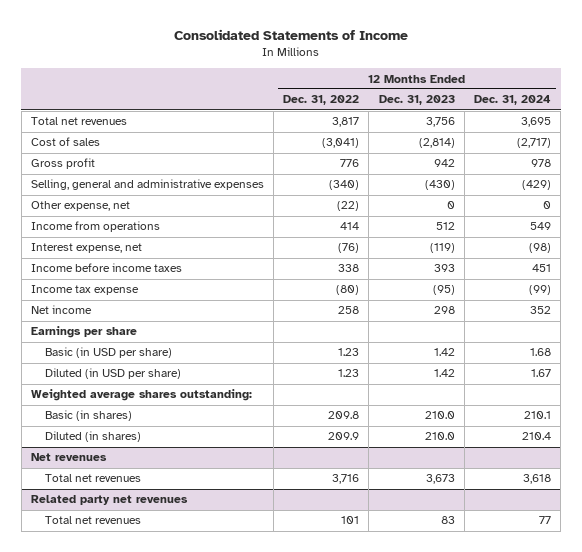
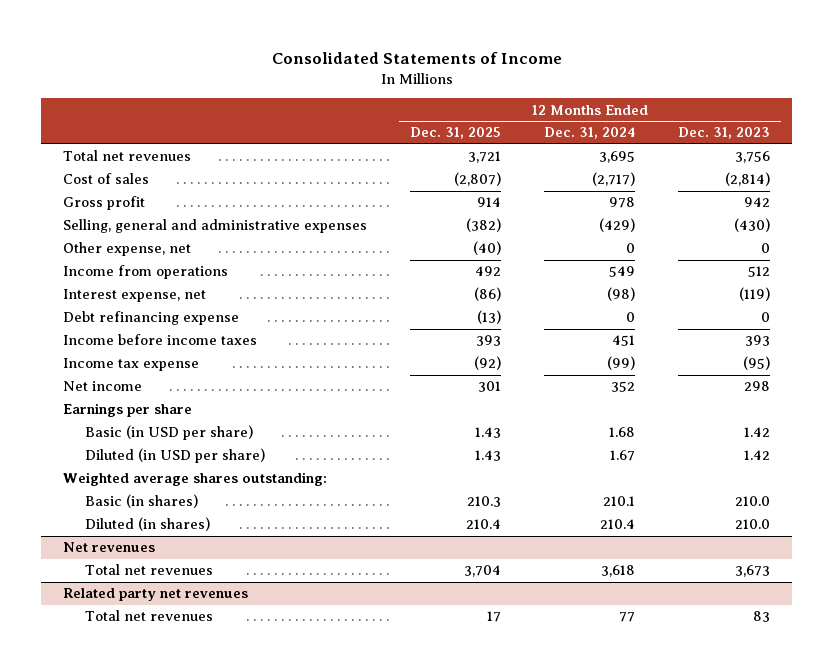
[283,95,360,106] Dec. 31, 2022 -> none
none -> [410,127,502,140] Dec. 31, 2025
none -> [63,311,240,326] Debt refinancing expense

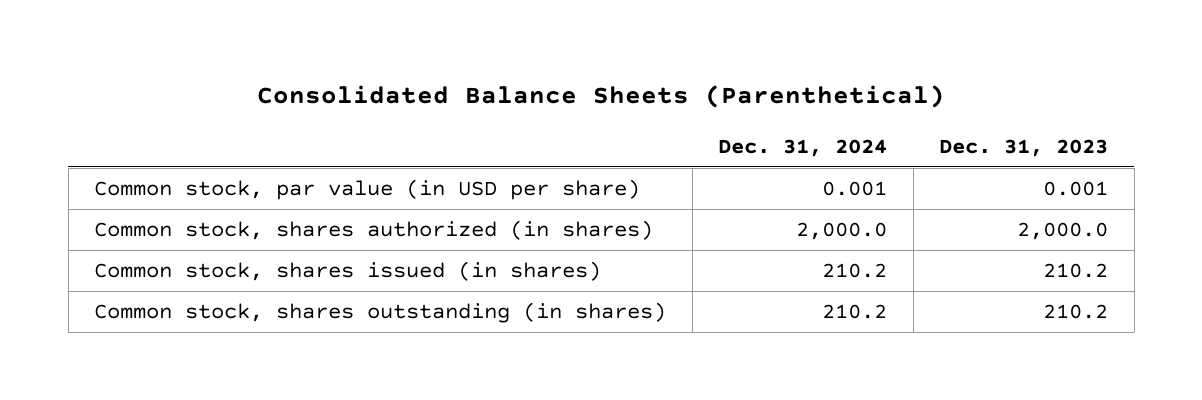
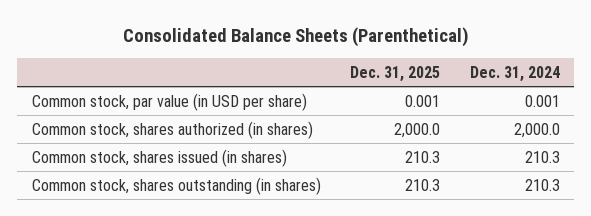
[939,139,1109,158] Dec. 31, 2023 -> none
none -> [350,66,441,83] Dec. 31, 2025
[822,263,888,279] 210.2 -> [524,150,560,163] 210.3
[822,304,888,320] 210.2 -> [524,178,560,191] 210.3

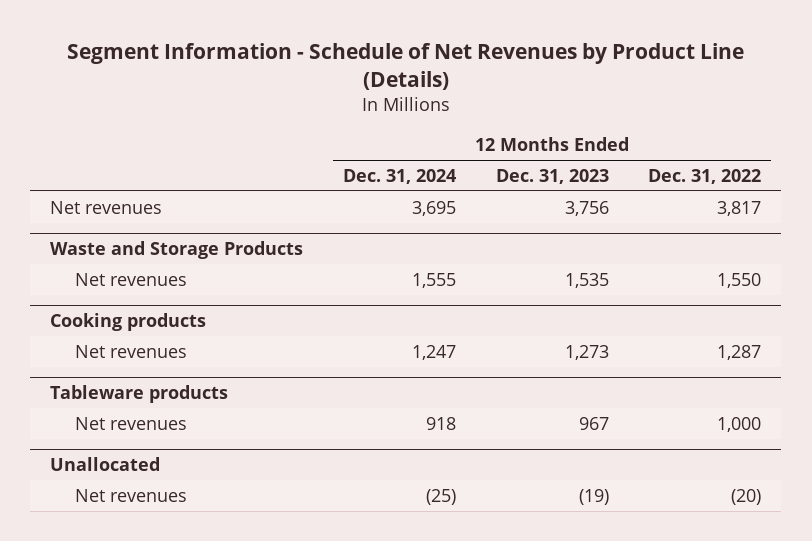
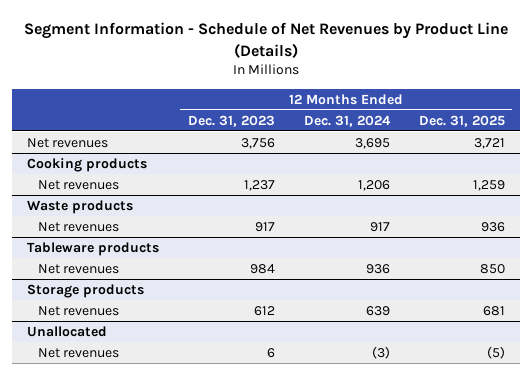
[648,168,762,184] Dec. 31, 2022 -> none
none -> [419,114,506,127] Dec. 31, 2025
[50,241,304,260] Waste and Storage Products -> none
[75,272,188,286] Net revenues -> none
[411,344,456,360] 1,247 -> [357,180,390,192] 1,206
[564,344,609,360] 1,273 -> [243,180,275,192] 1,237
none -> [26,200,133,215] Waste products
none -> [37,222,119,233] Net revenues
[425,416,456,430] 918 -> [365,264,390,275] 936
[578,416,609,430] 967 -> [249,264,275,275] 984
none -> [26,284,144,299] Storage products
none -> [37,306,119,317] Net revenues
[425,488,456,505] (25) -> [371,346,390,360] (3)
[578,488,609,505] (19) -> [266,348,275,359] 6

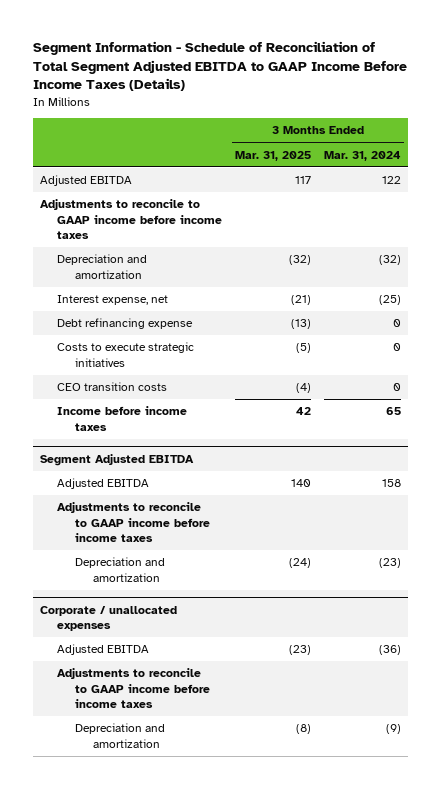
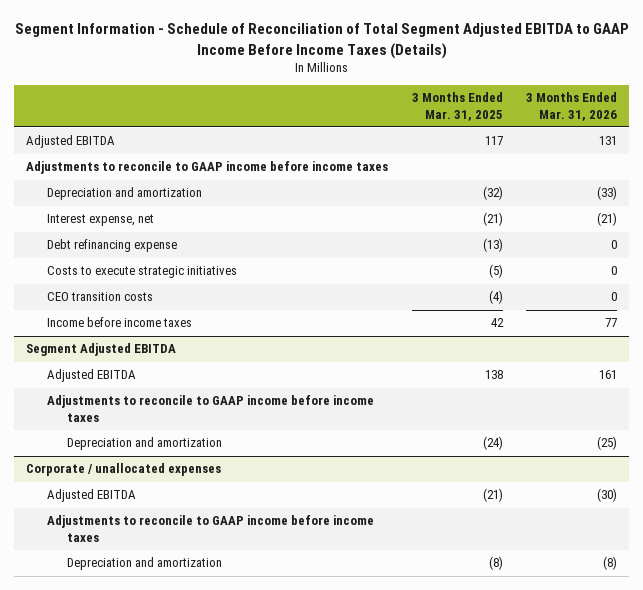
[324,150,402,161] Mar. 31, 2024 -> none
none -> [525,92,617,121] 3 Months Ended Mar. 31, 2026
[291,479,312,488] 140 -> [484,370,503,380] 138
[289,645,312,656] (23) -> [482,488,503,503] (21)

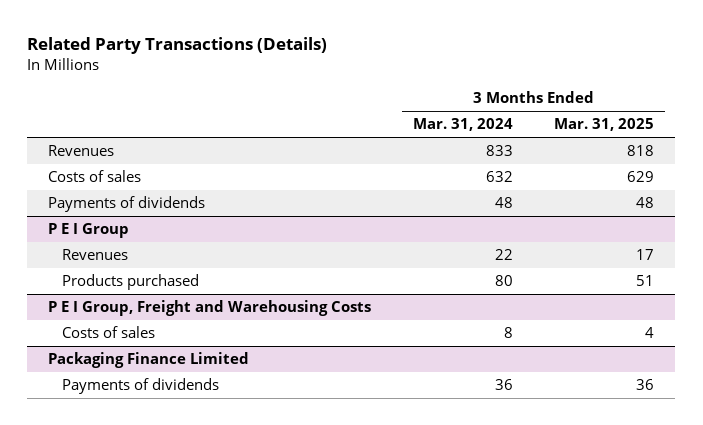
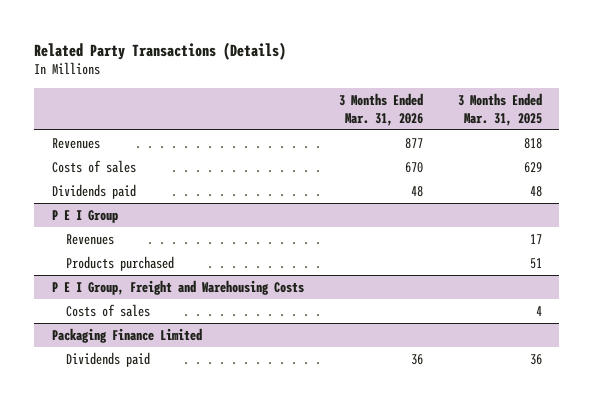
[412,118,513,132] Mar. 31, 2024 -> none
none -> [338,93,423,126] 3 Months Ended Mar. 31, 2026
[48,196,206,213] Payments of dividends -> [51,184,136,200] Dividends paid
[62,378,220,395] Payments of dividends -> [66,352,151,368] Dividends paid

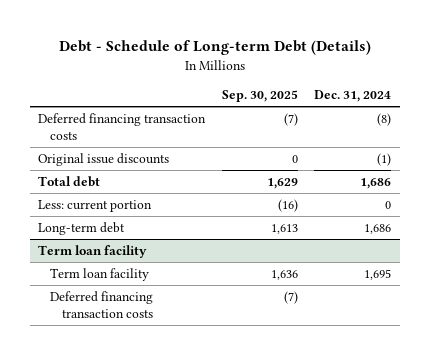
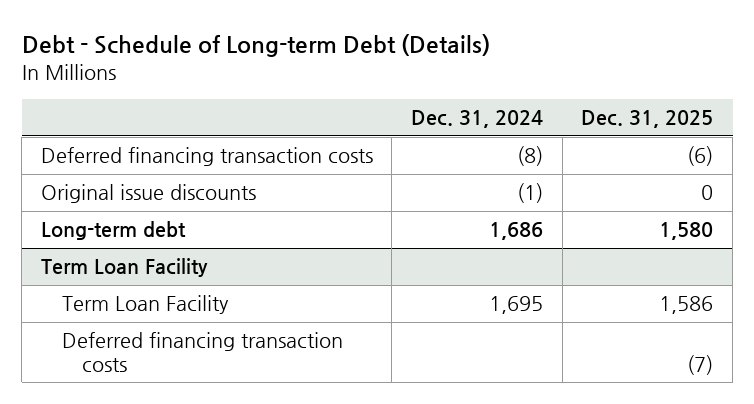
[221,90,298,103] Sep. 30, 2025 -> none
none -> [581,110,714,129] Dec. 31, 2025
[38,175,101,187] Total debt -> none
[38,199,153,212] Less: current portion -> none
[38,244,148,258] Term loan facility -> [40,258,208,278] Term Loan Facility
[50,267,150,281] Term loan facility -> [61,295,229,315] Term Loan Facility

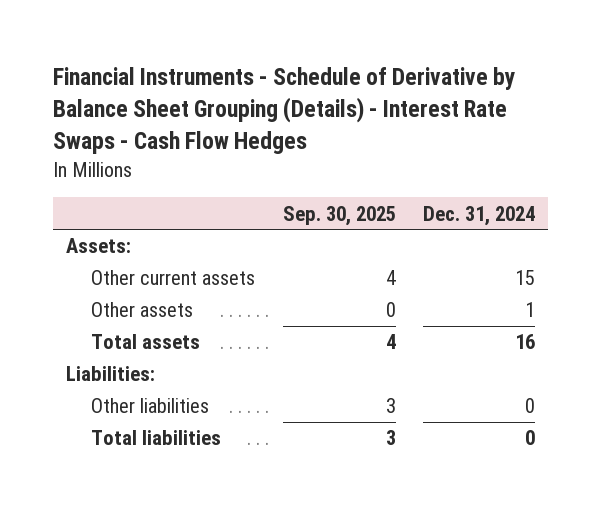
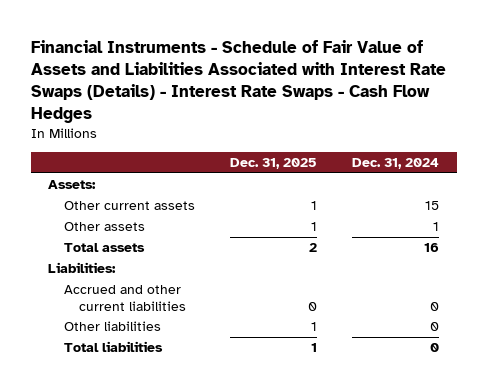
[52,66,515,154] Financial Instruments - Schedule of Derivative by Balance Sheet Grouping (Details) - Interest Rate Swaps - Cash Flow Hedges -> [30,39,446,123] Financial Instruments - Schedule of Fair Value of Assets and Liabilities Associated with Interest Rate Swaps (Details) - Interest Rate Swaps - Cash Flow Hedges
[282,205,396,226] Sep. 30, 2025 -> none
none -> [229,158,317,170] Dec. 31, 2025
none -> [63,285,186,311] Accrued and other current liabilities

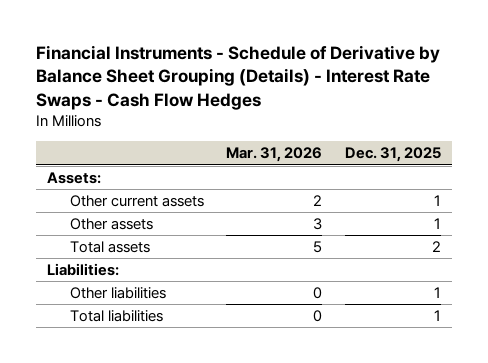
[30,39,446,123] Financial Instruments - Schedule of Fair Value of Assets and Liabilities Associated with Interest Rate Swaps (Details) - Interest Rate Swaps - Cash Flow Hedges -> [35,44,440,110] Financial Instruments - Schedule of Derivative by Balance Sheet Grouping (Details) - Interest Rate Swaps - Cash Flow Hedges
[352,158,440,170] Dec. 31, 2024 -> none
none -> [226,147,323,163] Mar. 31, 2026
[63,285,186,311] Accrued and other current liabilities -> none

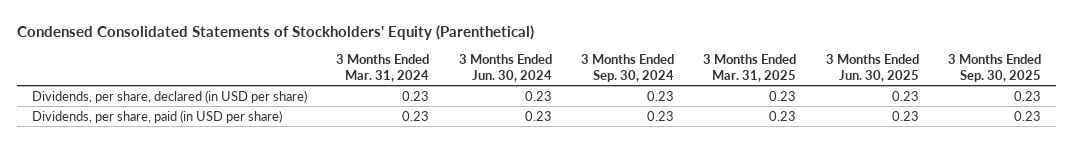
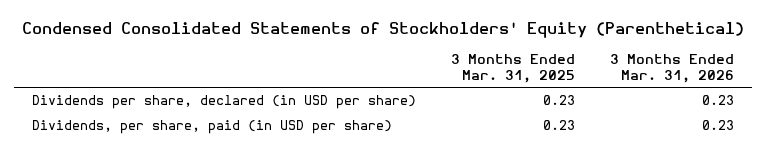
[336,54,430,82] 3 Months Ended Mar. 31, 2024 -> none
[458,54,552,82] 3 Months Ended Jun. 30, 2024 -> none
[580,54,674,82] 3 Months Ended Sep. 30, 2024 -> none
[825,54,919,82] 3 Months Ended Jun. 30, 2025 -> none
[948,54,1042,82] 3 Months Ended Sep. 30, 2025 -> none
none -> [610,54,735,83] 3 Months Ended Mar. 31, 2026
[31,89,307,103] Dividends, per share, declared (in USD per share) -> [31,95,416,110] Dividends per share, declared (in USD per share)

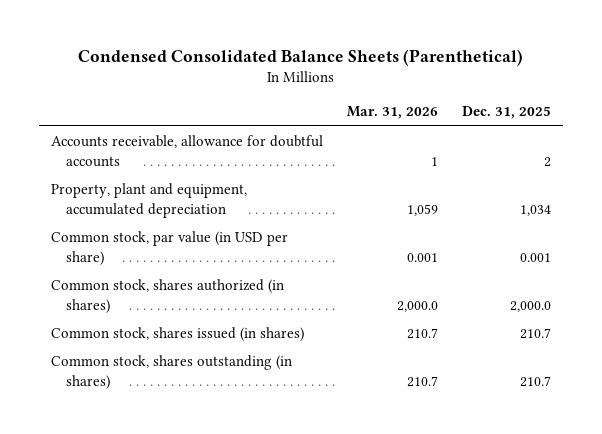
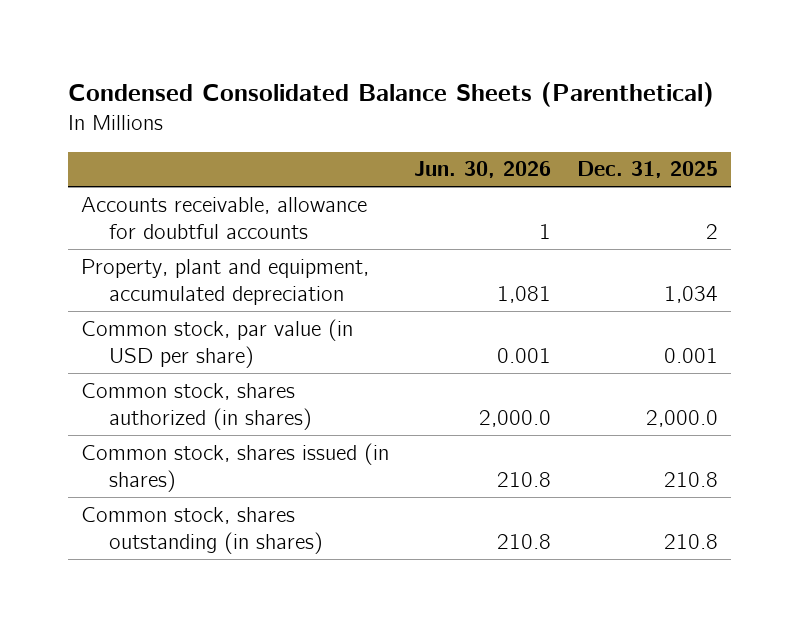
[346,106,438,120] Mar. 31, 2026 -> none
none -> [414,161,552,179] Jun. 30, 2026
[520,327,552,339] 210.7 -> [663,472,718,488] 210.8
[520,375,552,387] 210.7 -> [663,534,718,550] 210.8

